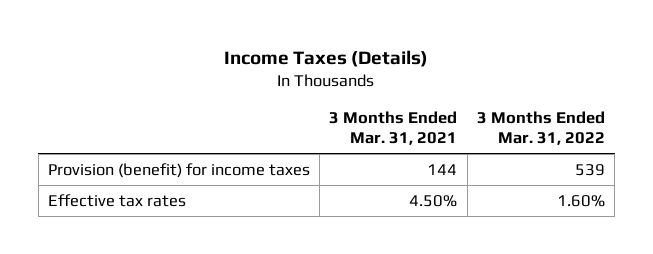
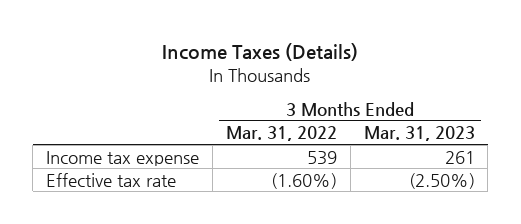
[329,111,458,146] 3 Months Ended Mar. 31, 2021 -> none
none -> [363,126,475,142] Mar. 31, 2023
[47,162,310,178] Provision (benefit) for income taxes -> [45,150,199,166] Income tax expense
[47,193,186,207] Effective tax rates -> [45,172,176,187] Effective tax rate
[556,194,605,207] 1.60% -> [270,172,337,189] (1.60%)

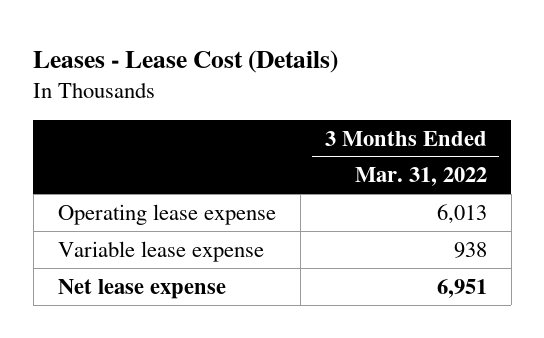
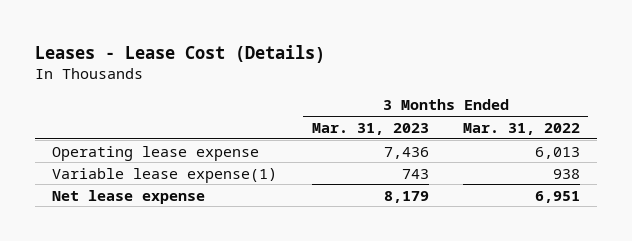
none -> [311,122,429,135] Mar. 31, 2023
[57,240,264,262] Variable lease expense -> [52,167,278,183] Variable lease expense(1)

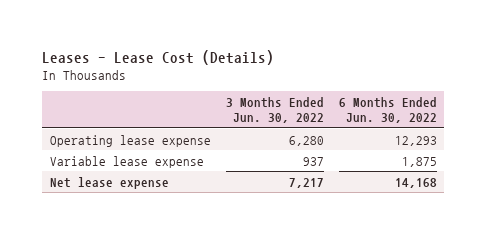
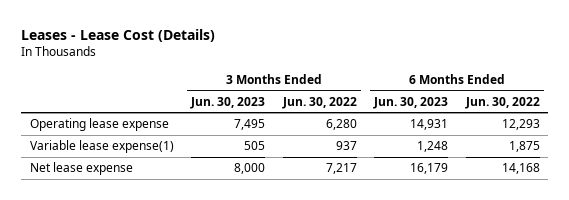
none -> [190,96,266,109] Jun. 30, 2023
none -> [373,96,449,109] Jun. 30, 2023
[49,155,204,168] Variable lease expense -> [29,140,174,154] Variable lease expense(1)

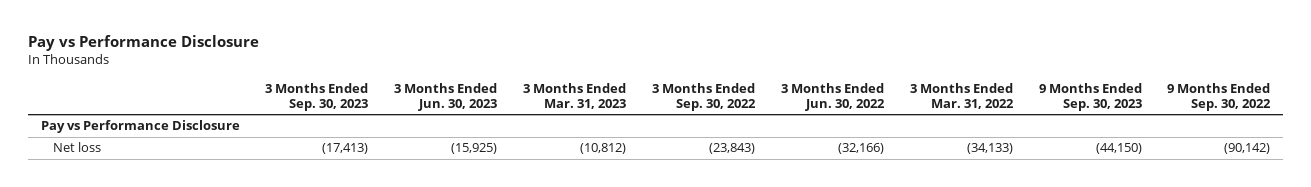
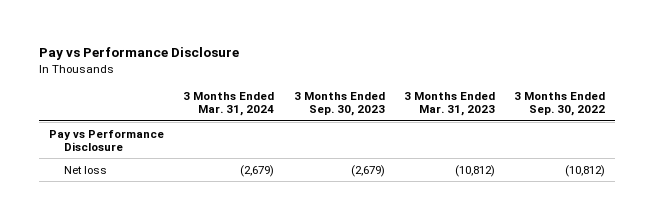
[394,82,498,111] 3 Months Ended Jun. 30, 2023 -> none
[780,82,885,111] 3 Months Ended Jun. 30, 2022 -> none
[909,82,1014,109] 3 Months Ended Mar. 31, 2022 -> none
[1038,82,1142,111] 9 Months Ended Sep. 30, 2023 -> none
[1167,82,1272,111] 9 Months Ended Sep. 30, 2022 -> none
none -> [183,91,275,117] 3 Months Ended Mar. 31, 2024
[322,143,369,155] (17,413) -> [350,164,385,177] (2,679)
[709,143,756,155] (23,843) -> [565,164,606,177] (10,812)

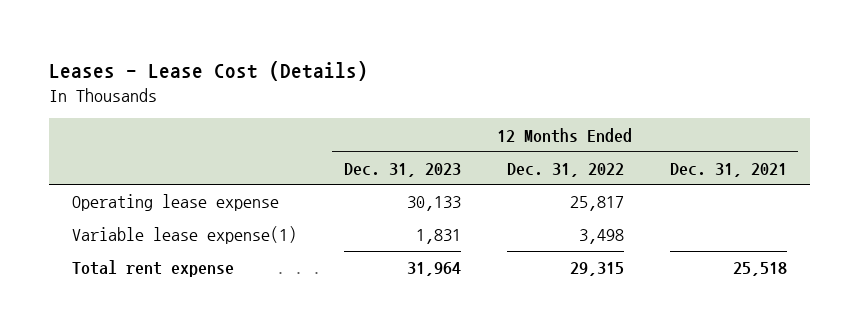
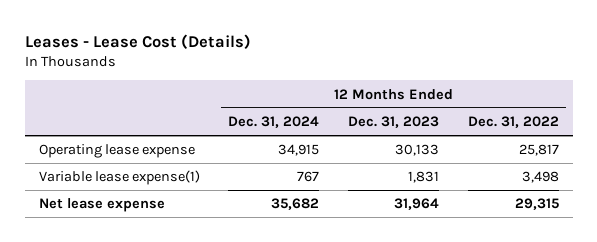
[669,162,787,177] Dec. 31, 2021 -> none
none -> [228,115,320,128] Dec. 31, 2024
[72,260,235,278] Total rent expense -> [38,198,165,213] Net lease expense

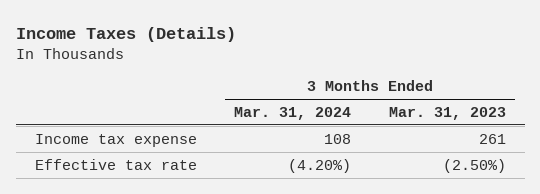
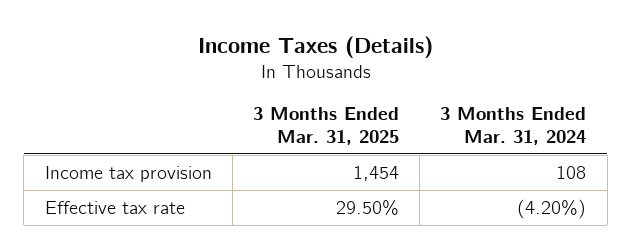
[388,106,506,120] Mar. 31, 2023 -> none
none -> [253,107,400,145] 3 Months Ended Mar. 31, 2025
[34,133,197,147] Income tax expense -> [44,165,212,182] Income tax provision

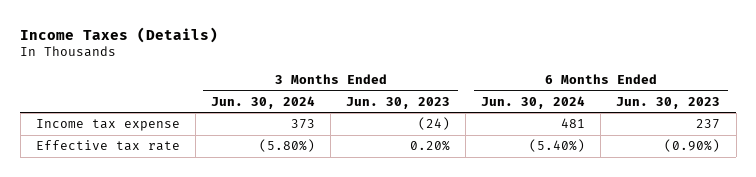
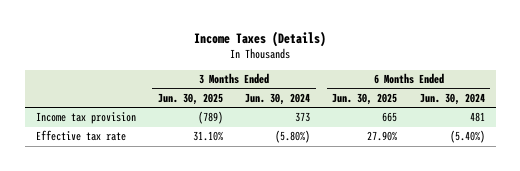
[346,96,451,109] Jun. 30, 2023 -> none
[616,96,721,109] Jun. 30, 2023 -> none
none -> [157,92,223,105] Jun. 30, 2025
none -> [332,92,398,105] Jun. 30, 2025
[35,119,180,132] Income tax expense -> [35,112,136,125] Income tax provision

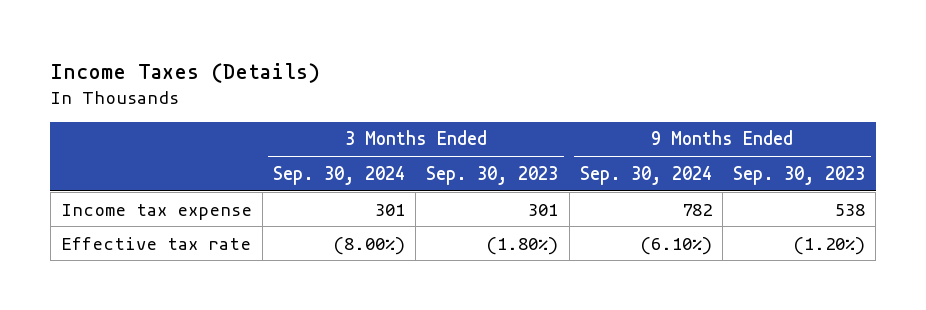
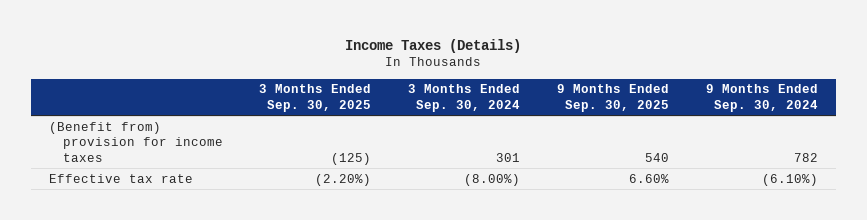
[426,165,559,185] Sep. 30, 2023 -> none
[733,165,866,185] Sep. 30, 2023 -> none
none -> [259,84,372,112] 3 Months Ended Sep. 30, 2025
none -> [556,84,669,112] 9 Months Ended Sep. 30, 2025
[60,203,252,220] Income tax expense -> [49,121,223,162] (Benefit from) provision for income taxes

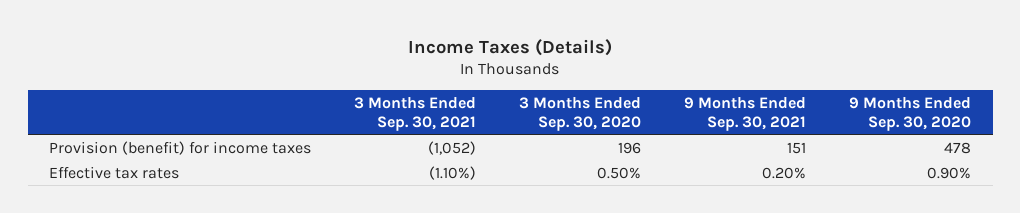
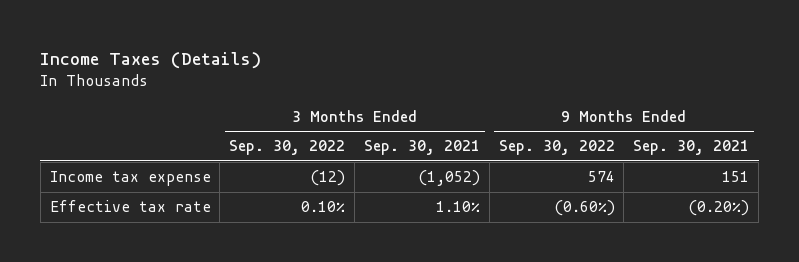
[519,97,642,131] 3 Months Ended Sep. 30, 2020 -> none
[849,97,972,131] 9 Months Ended Sep. 30, 2020 -> none
none -> [229,140,346,156] Sep. 30, 2022
none -> [498,140,615,156] Sep. 30, 2022
[49,140,312,155] Provision (benefit) for income taxes -> [49,171,211,187] Income tax expense
[49,165,180,179] Effective tax rates -> [49,200,211,213] Effective tax rate
[429,165,477,180] (1.10%) -> [435,201,480,213] 1.10%
[762,166,807,179] 0.20% -> [688,200,750,217] (0.20%)

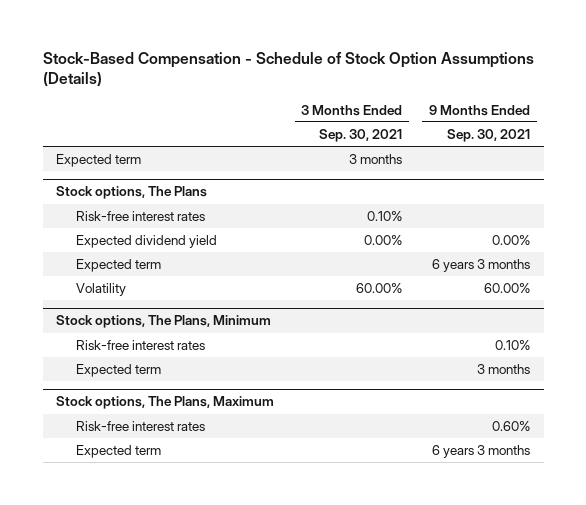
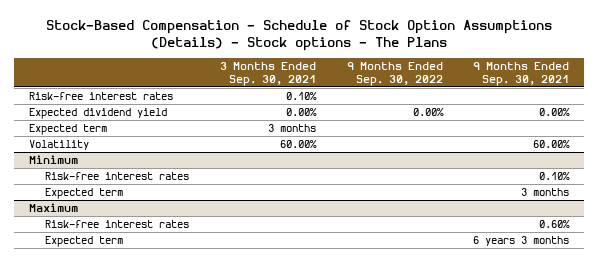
[42,51,534,88] Stock-Based Compensation - Schedule of Stock Option Assumptions (Details) -> [46,20,553,51] Stock-Based Compensation - Schedule of Stock Option Assumptions (Details) - Stock options - The Plans
none -> [346,61,443,86] 9 Months Ended Sep. 30, 2022
[56,186,208,200] Stock options, The Plans -> none
[75,258,161,272] Expected term -> none
[56,153,142,167] Expected term -> [28,124,107,136] Expected term
[56,315,272,329] Stock options, The Plans, Minimum -> none
none -> [28,155,78,165] Minimum
[56,396,275,410] Stock options, The Plans, Maximum -> none
none -> [28,203,78,213] Maximum

